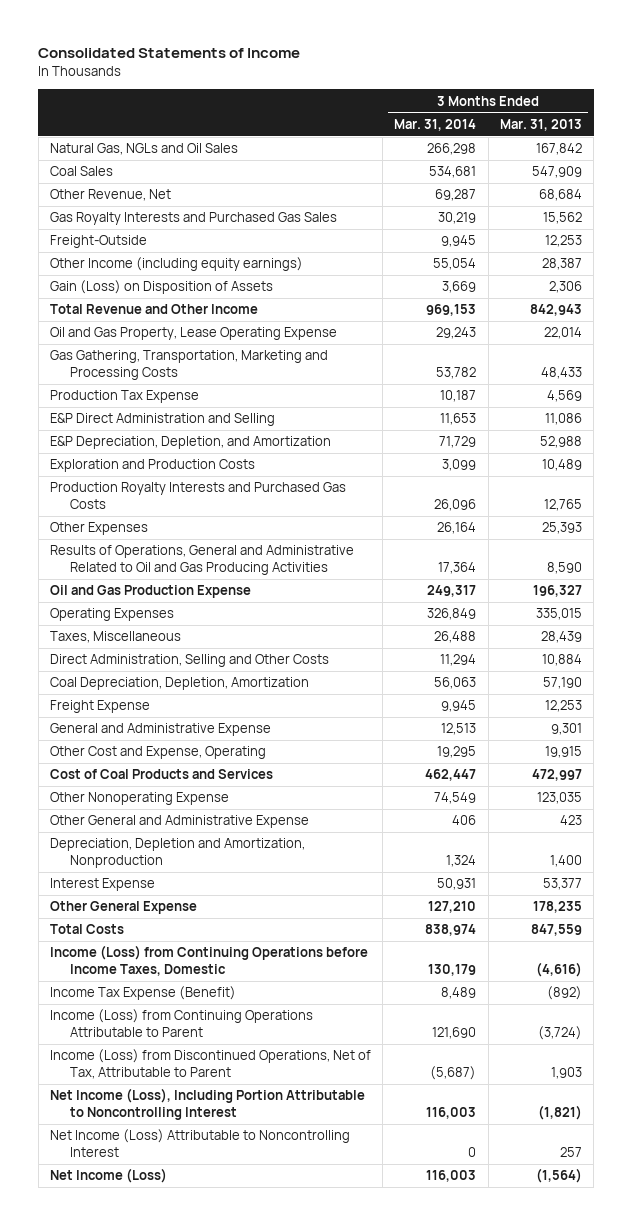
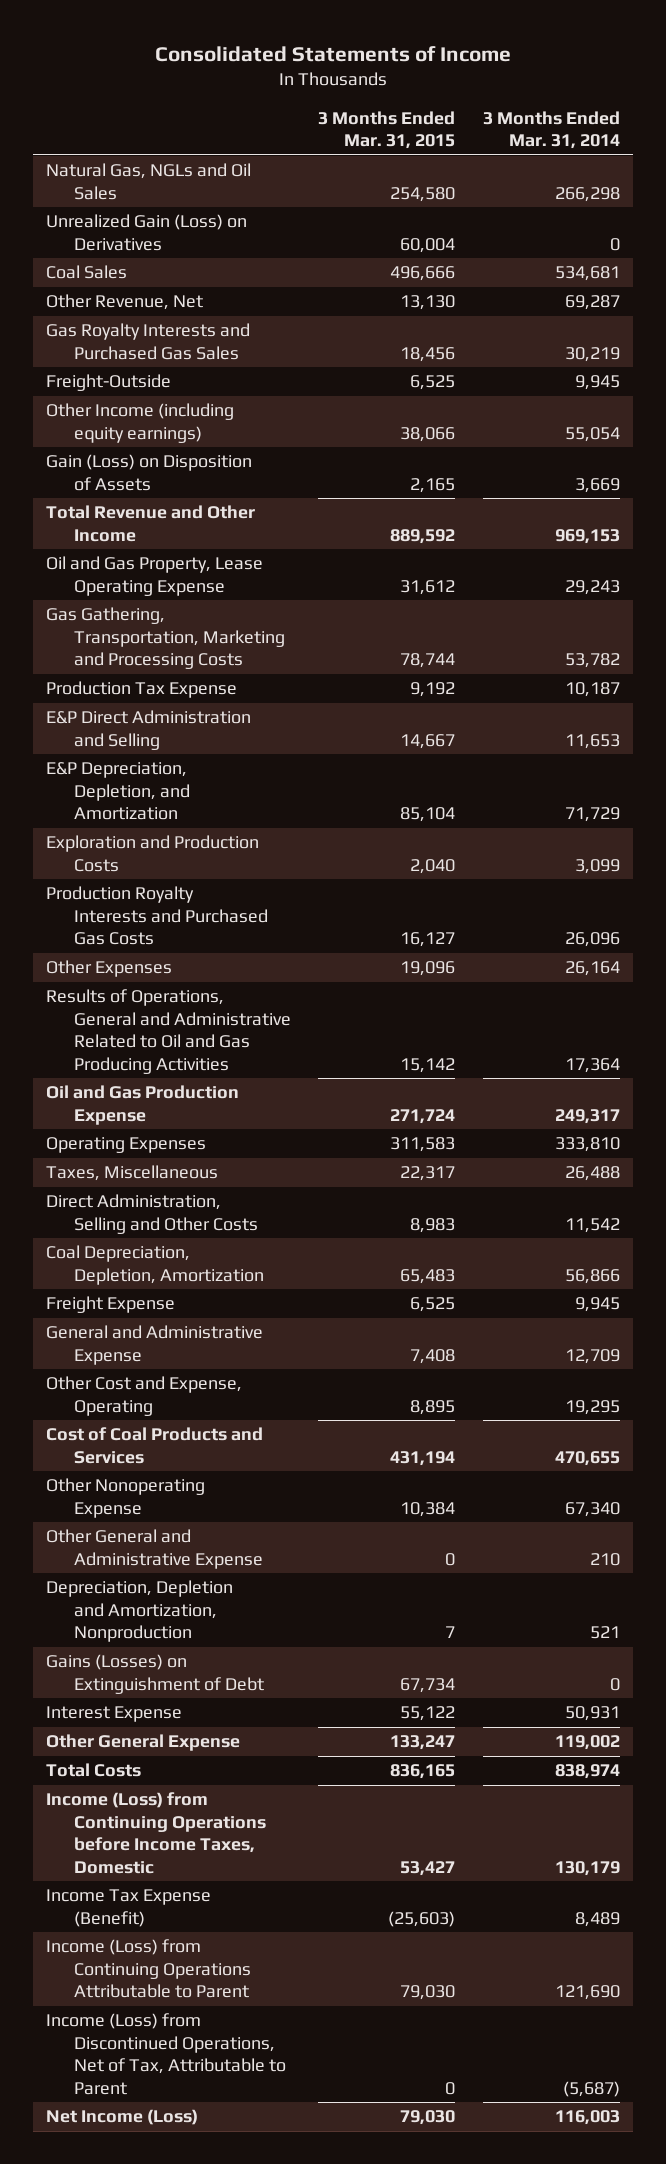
[499,118,582,131] Mar. 31, 2013 -> none
none -> [318,110,456,150] 3 Months Ended Mar. 31, 2015
none -> [46,214,248,251] Unrealized Gain (Loss) on Derivatives
[427,608,477,621] 326,849 -> [554,1137,620,1153] 333,810
[440,654,477,667] 11,294 -> [564,1217,620,1233] 11,542
[434,677,477,690] 56,063 -> [564,1268,620,1284] 56,866
[441,723,477,736] 12,513 -> [564,1348,620,1364] 12,709
[425,769,477,782] 462,447 -> [554,1450,620,1466] 470,655
[434,792,477,805] 74,549 -> [564,1501,620,1517] 67,340
[452,815,477,826] 406 -> [589,1552,620,1566] 210
[446,855,477,868] 1,324 -> [589,1626,620,1640] 521
none -> [46,1654,265,1694] Gains (Losses) on Extinguishment of Debt
[428,901,477,914] 127,210 -> [554,1735,620,1751] 119,002
[49,1088,365,1121] Net Income (Loss), Including Portion Attributable to Noncontrolling Interest -> none
[49,1129,350,1158] Net Income (Loss) Attributable to Noncontrolling Interest -> none

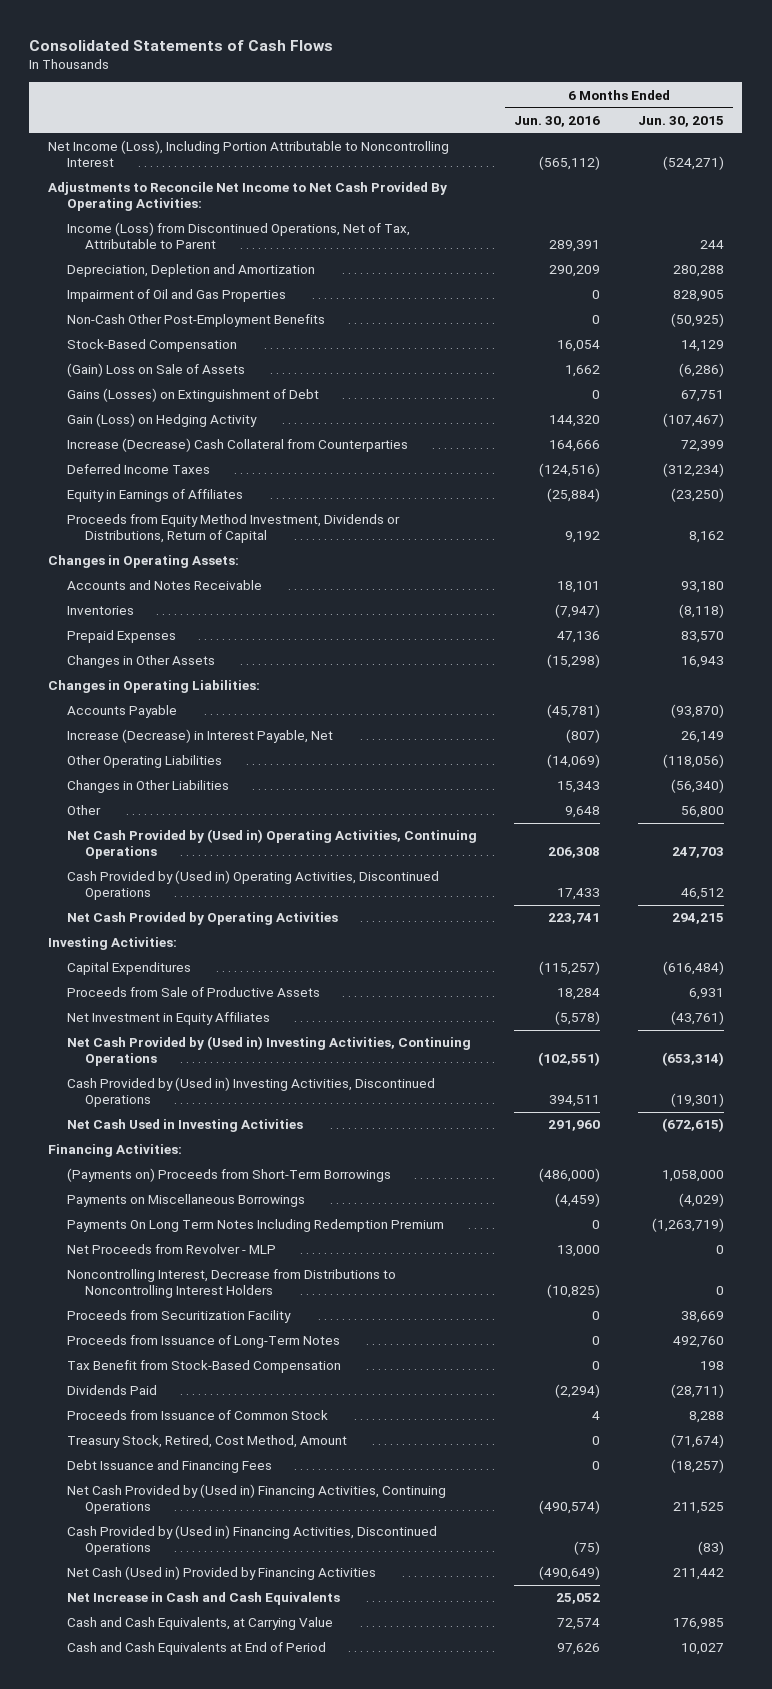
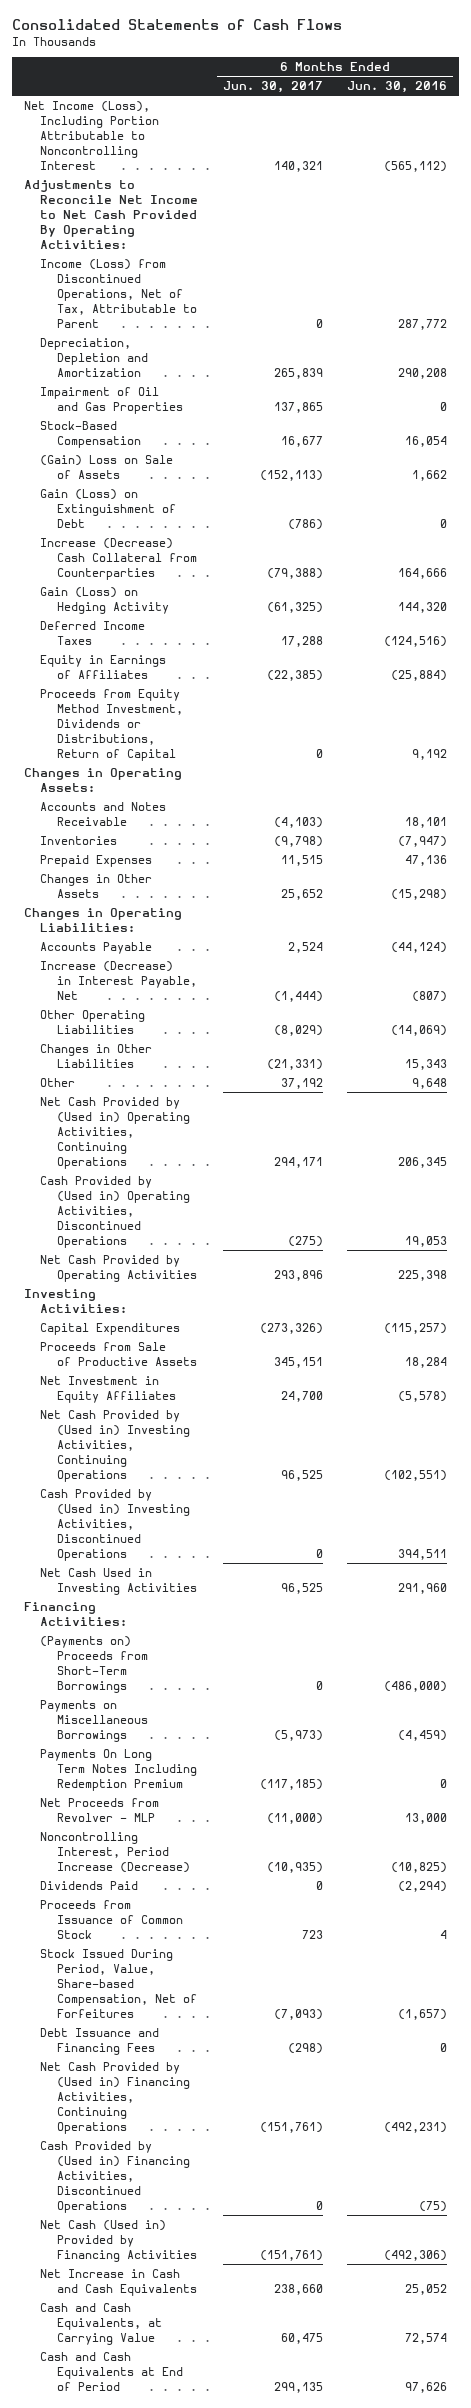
[637,115,724,127] Jun. 30, 2015 -> none
none -> [222,81,323,94] Jun. 30, 2017
[549,240,601,253] 289,391 -> [398,318,448,330] 287,772
[549,265,601,278] 290,209 -> [398,367,448,379] 290,208
[66,314,325,328] Non-Cash Other Post-Employment Benefits -> none
[66,388,319,403] Gains (Losses) on Extinguishment of Debt -> [40,488,176,528] Gain (Loss) on Extinguishment of Debt
[66,413,257,428] Gain (Loss) on Hedging Activity -> [40,586,169,614] Gain (Loss) on Hedging Activity
[547,704,601,719] (45,781) -> [391,941,448,953] (44,124)
[548,847,601,859] 206,308 -> [398,1156,448,1168] 206,345
[557,888,601,901] 17,433 -> [405,1235,448,1247] 19,053
[548,913,601,925] 223,741 -> [398,1269,448,1281] 225,398
[66,1310,291,1324] Proceeds from Securitization Facility -> none
[66,1335,340,1349] Proceeds from Issuance of Long-Term Notes -> none
[66,1360,341,1374] Tax Benefit from Stock-Based Compensation -> none
[66,1269,396,1299] Noncontrolling Interest, Decrease from Distributions to Noncontrolling Interest Holders -> [40,1831,190,1873] Noncontrolling Interest, Period Increase (Decrease)
[66,1435,347,1449] Treasury Stock, Retired, Cost Method, Amount -> none
none -> [40,1948,197,2018] Stock Issued During Period, Value, Share-based Compensation, Net of Forfeitures
[539,1500,601,1515] (490,574) -> [384,2121,448,2133] (492,231)
[539,1566,601,1581] (490,649) -> [384,2249,448,2261] (492,306)

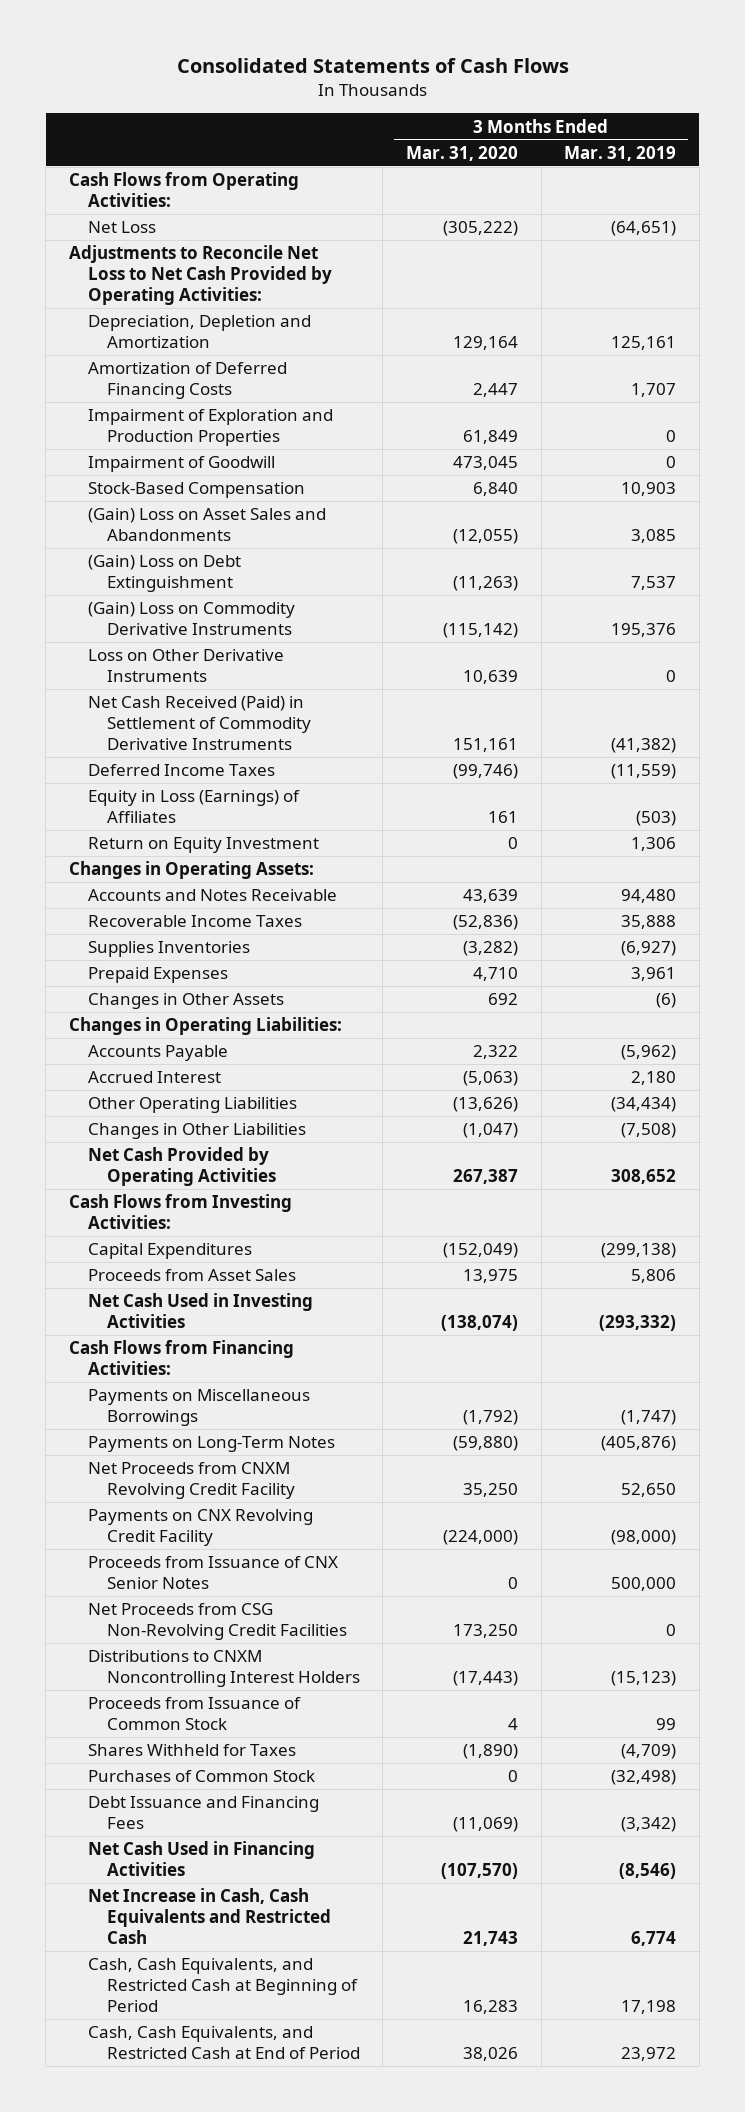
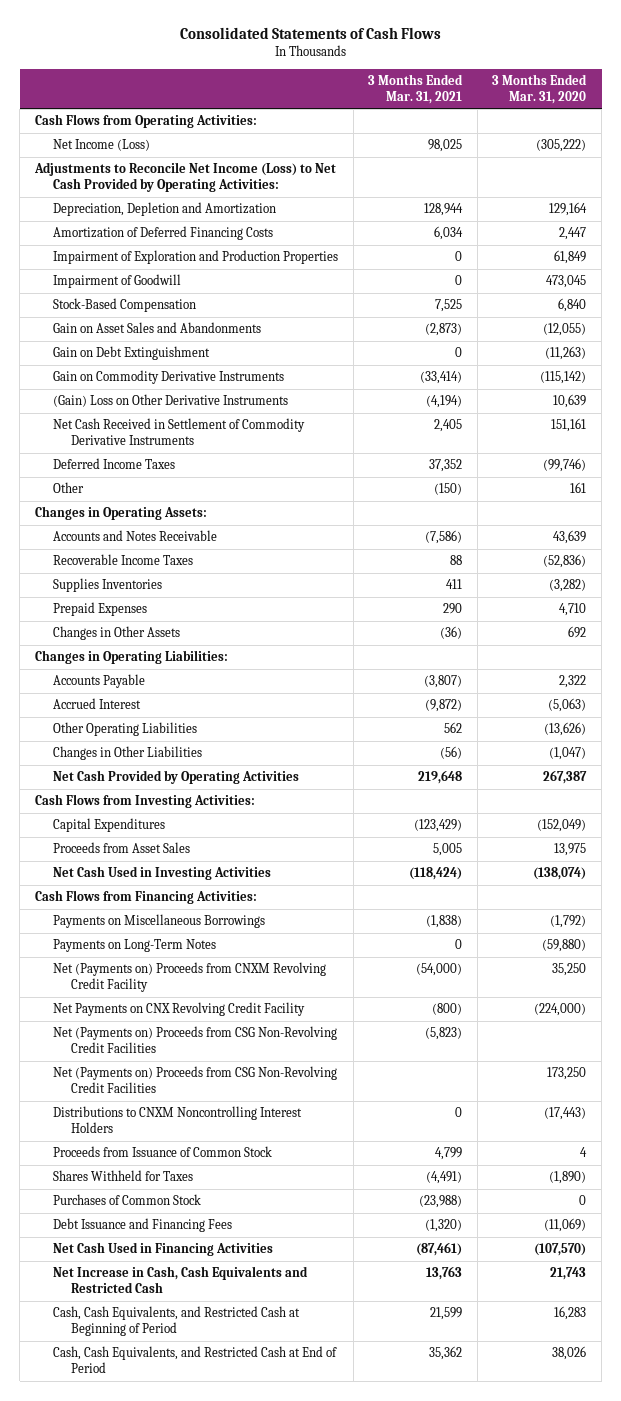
[564,145,677,161] Mar. 31, 2019 -> none
none -> [368,74,464,104] 3 Months Ended Mar. 31, 2021
[87,221,156,234] Net Loss -> [53,139,151,152] Net Income (Loss)
[69,245,332,305] Adjustments to Reconcile Net Loss to Net Cash Provided by Operating Activities: -> [33,162,336,192] Adjustments to Reconcile Net Income (Loss) to Net Cash Provided by Operating Activities:
[87,508,326,542] (Gain) Loss on Asset Sales and Abandonments -> [53,322,262,334] Gain on Asset Sales and Abandonments
[87,555,241,593] (Gain) Loss on Debt Extinguishment -> [53,346,211,361] Gain on Debt Extinguishment
[87,602,295,636] (Gain) Loss on Commodity Derivative Instruments -> [53,370,285,385] Gain on Commodity Derivative Instruments
[87,649,284,683] Loss on Other Derivative Instruments -> [53,394,289,408] (Gain) Loss on Other Derivative Instruments
[87,696,311,750] Net Cash Received (Paid) in Settlement of Commodity Derivative Instruments -> [53,418,306,445] Net Cash Received in Settlement of Commodity Derivative Instruments
[87,837,319,854] Return on Equity Investment -> none
[87,790,300,824] Equity in Loss (Earnings) of Affiliates -> [53,482,85,494] Other
[87,1556,338,1590] Proceeds from Issuance of CNX Senior Notes -> none
[87,1462,295,1500] Net Proceeds from CNXM Revolving Credit Facility -> [53,962,327,992] Net (Payments on) Proceeds from CNXM Revolving Credit Facility
[87,1509,313,1547] Payments on CNX Revolving Credit Facility -> [53,1002,306,1017] Net Payments on CNX Revolving Credit Facility
none -> [53,1026,338,1053] Net (Payments on) Proceeds from CSG Non-Revolving Credit Facilities
[87,1603,347,1641] Net Proceeds from CSG Non-Revolving Credit Facilities -> [53,1066,338,1093] Net (Payments on) Proceeds from CSG Non-Revolving Credit Facilities

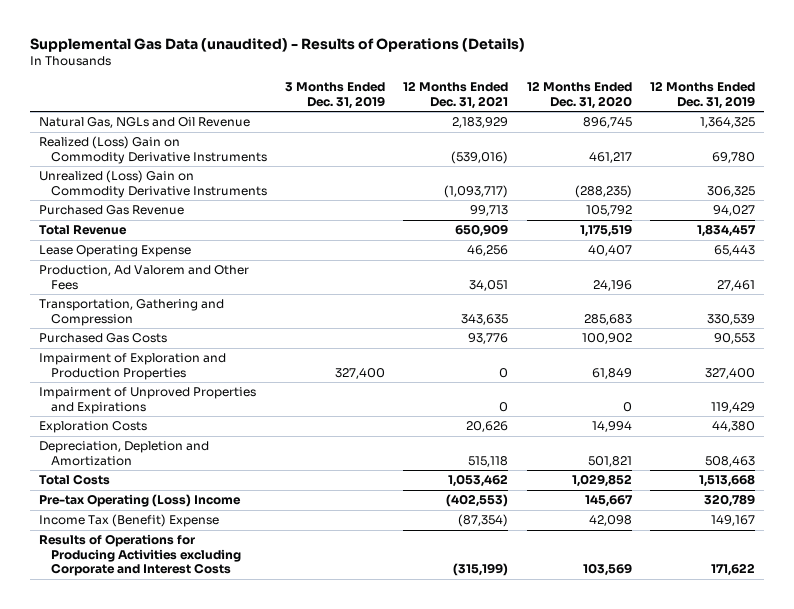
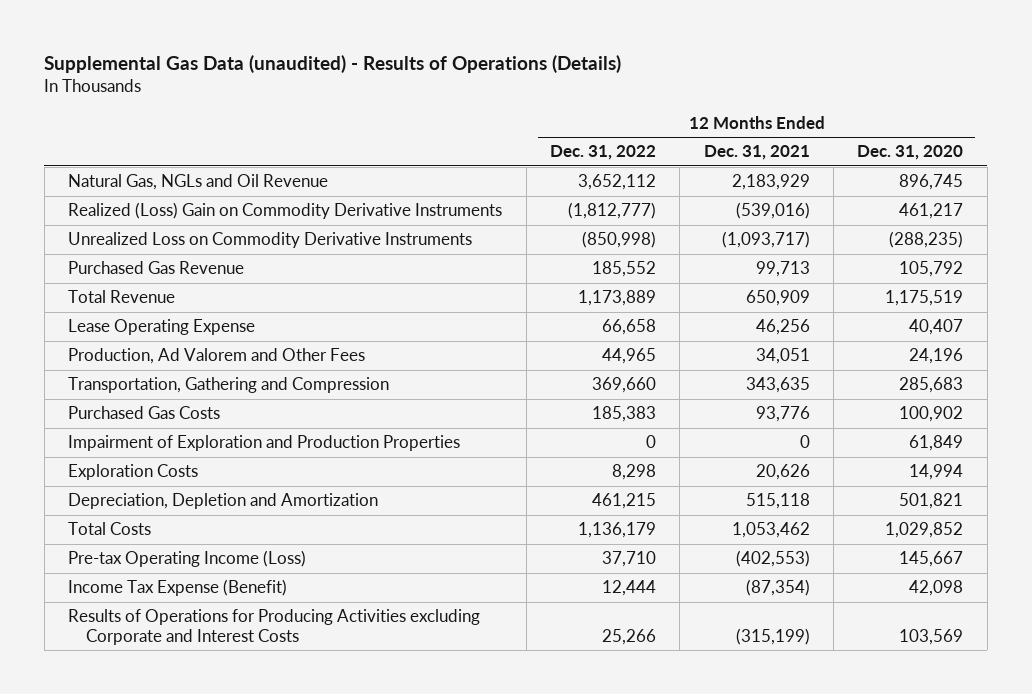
[285,82,386,109] 3 Months Ended Dec. 31, 2019 -> none
[649,81,755,109] 12 Months Ended Dec. 31, 2019 -> none
none -> [549,145,656,161] Dec. 31, 2022
[39,170,267,198] Unrealized (Loss) Gain on Commodity Derivative Instruments -> [68,232,473,249] Unrealized Loss on Commodity Derivative Instruments
[39,387,257,414] Impairment of Unproved Properties and Expirations -> none
[39,494,242,508] Pre-tax Operating (Loss) Income -> [68,550,307,568] Pre-tax Operating Income (Loss)
[39,514,220,528] Income Tax (Benefit) Expense -> [68,579,288,597] Income Tax Expense (Benefit)

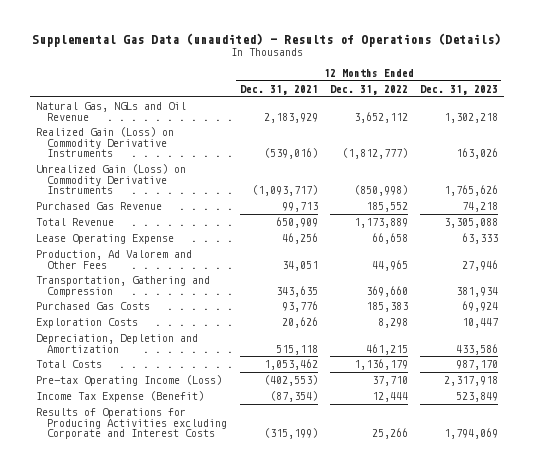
[857,145,964,161] Dec. 31, 2020 -> none
none -> [420,84,499,95] Dec. 31, 2023
[68,202,503,220] Realized (Loss) Gain on Commodity Derivative Instruments -> [36,127,175,158] Realized Gain (Loss) on Commodity Derivative Instruments
[68,232,473,249] Unrealized Loss on Commodity Derivative Instruments -> [36,164,187,195] Unrealized Gain (Loss) on Commodity Derivative Instruments
[68,435,461,452] Impairment of Exploration and Production Properties -> none

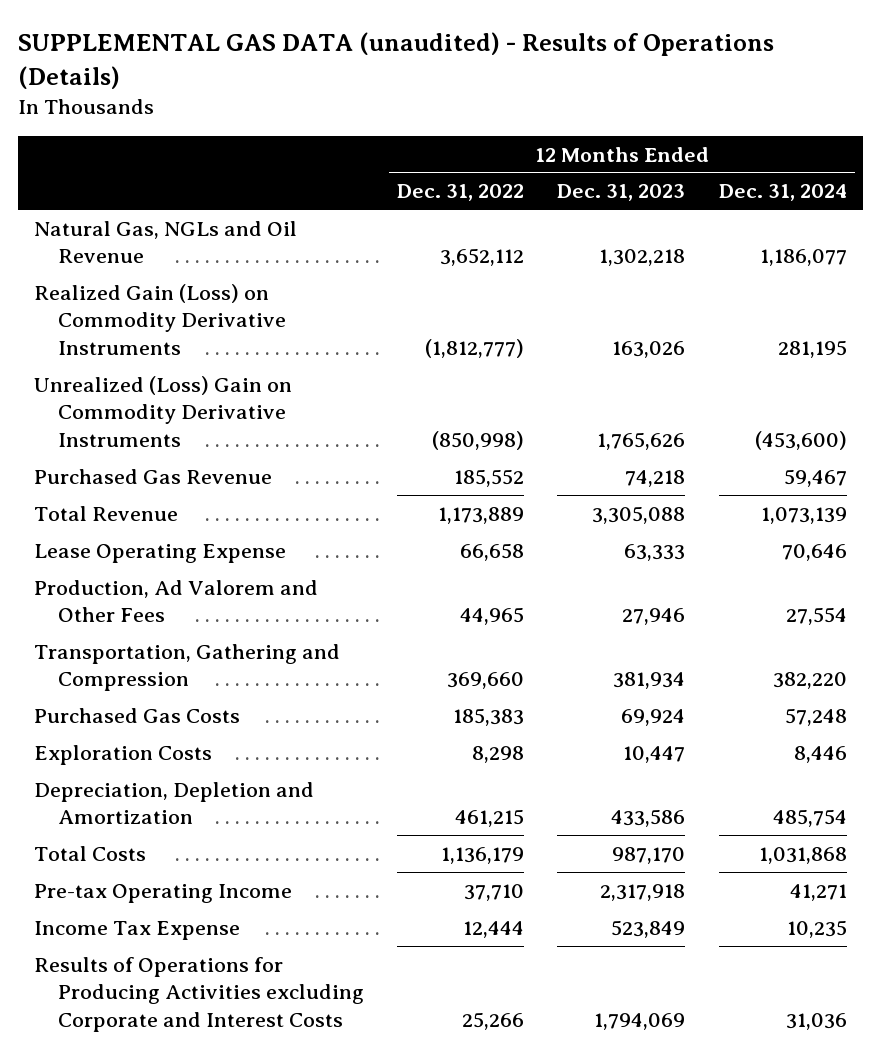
[32,33,502,48] Supplemental Gas Data (unaudited) - Results of Operations (Details) -> [17,32,774,89] SUPPLEMENTAL GAS DATA (unaudited) - Results of Operations (Details)
[239,84,318,95] Dec. 31, 2021 -> none
none -> [718,184,847,202] Dec. 31, 2024
[36,164,187,195] Unrealized Gain (Loss) on Commodity Derivative Instruments -> [34,375,293,447] Unrealized (Loss) Gain on Commodity Derivative Instruments
[36,375,223,387] Pre-tax Operating Income (Loss) -> [34,883,293,903] Pre-tax Operating Income
[36,391,205,403] Income Tax Expense (Benefit) -> [34,920,241,940] Income Tax Expense

